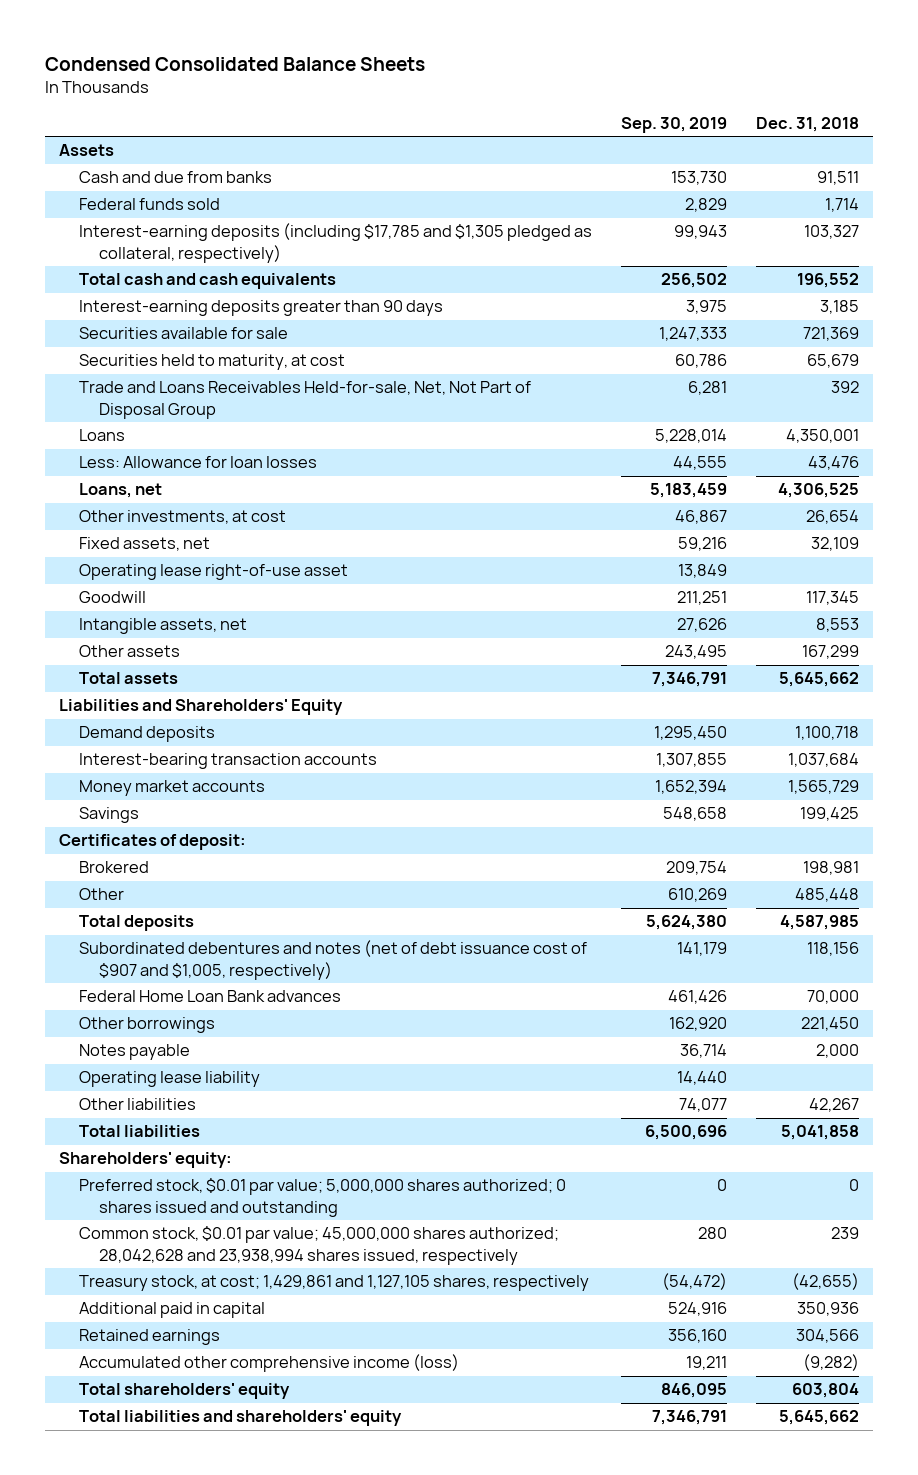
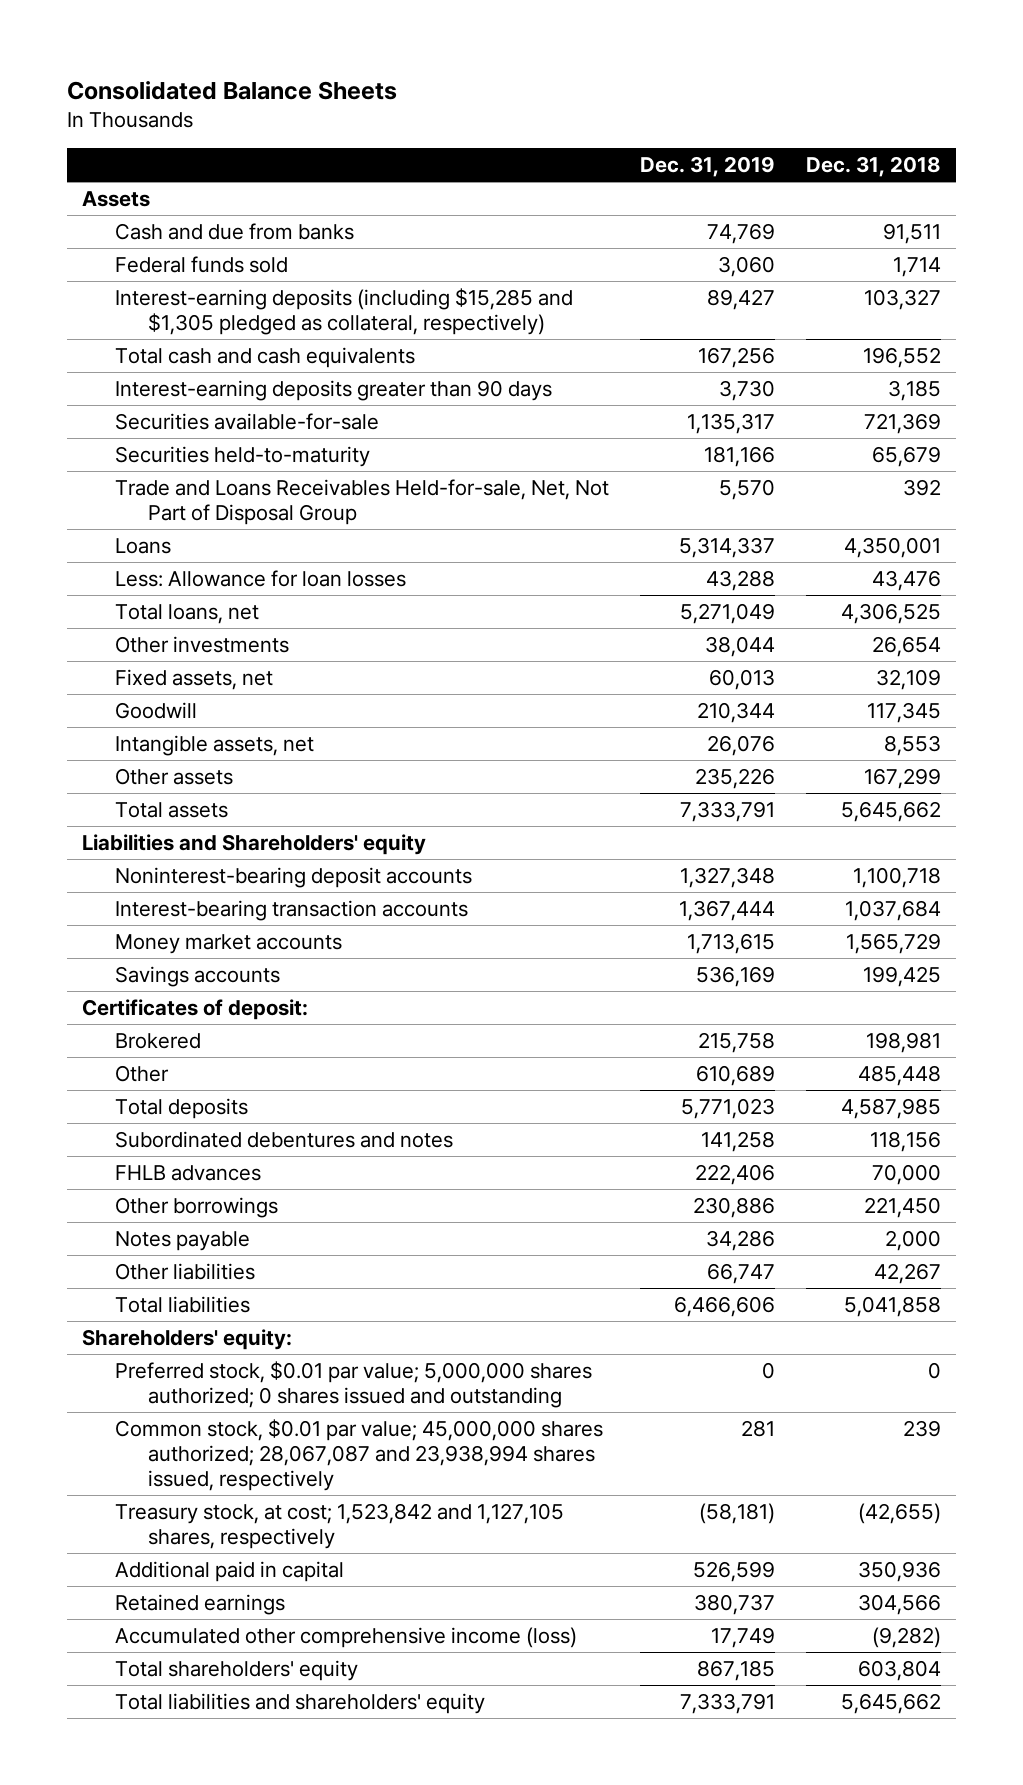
[45,56,426,71] Condensed Consolidated Balance Sheets -> [66,81,397,101] Consolidated Balance Sheets
[620,117,727,134] Sep. 30, 2019 -> none
none -> [640,156,776,178] Dec. 31, 2019
[79,223,593,263] Interest-earning deposits (including $17,785 and $1,305 pledged as collateral, respectively) -> [115,287,574,336] Interest-earning deposits (including $15,285 and $1,305 pledged as collateral, respectively)
[79,327,289,340] Securities available for sale -> [115,412,380,430] Securities available-for-sale
[79,354,346,371] Securities held to maturity, at cost -> [115,445,371,467] Securities held-to-maturity
[79,483,163,499] Loans, net -> [115,603,260,624] Total loans, net
[79,510,287,525] Other investments, at cost -> [115,635,290,653] Other investments
[79,564,349,581] Operating lease right-of-use asset -> none
[59,699,344,716] Liabilities and Shareholders' Equity -> [82,833,427,855] Liabilities and Shareholders' equity
[79,726,216,743] Demand deposits -> [115,866,473,888] Noninterest-bearing deposit accounts
[79,807,140,824] Savings -> [115,965,281,987] Savings accounts
[79,940,588,980] Subordinated debentures and notes (net of debt issuance cost of $907 and $1,005, respectively) -> [115,1130,454,1148] Subordinated debentures and notes
[79,990,342,1003] Federal Home Loan Bank advances -> [115,1164,262,1181] FHLB advances
[79,1071,261,1088] Operating lease liability -> none
[79,1226,560,1265] Common stock, $0.01 par value; 45,000,000 shares authorized; 28,042,628 and 23,938,994 shares issued, respectively -> [115,1418,604,1492] Common stock, $0.01 par value; 45,000,000 shares authorized; 28,067,087 and 23,938,994 shares issued, respectively
[79,1275,590,1292] Treasury stock, at cost; 1,429,861 and 1,127,105 shares, respectively -> [115,1502,565,1550] Treasury stock, at cost; 1,523,842 and 1,127,105 shares, respectively

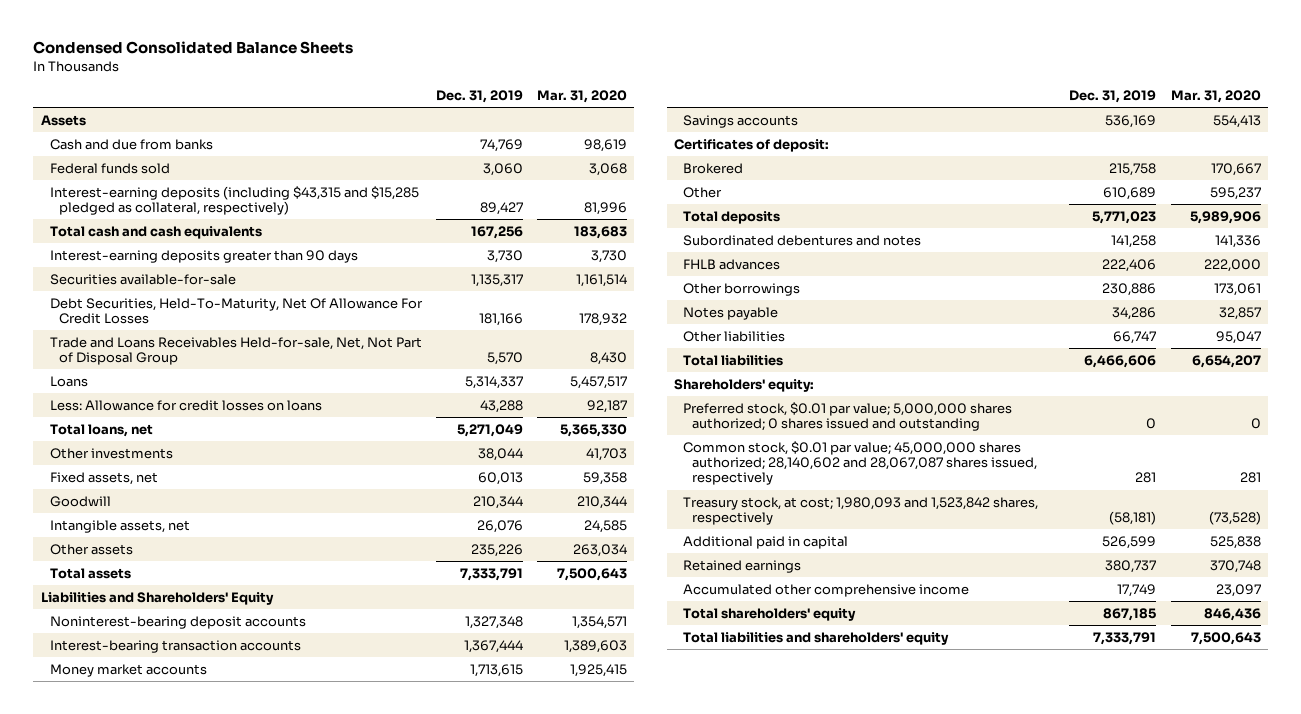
[66,81,397,101] Consolidated Balance Sheets -> [33,41,354,55] Condensed Consolidated Balance Sheets
[805,156,941,178] Dec. 31, 2018 -> none
none -> [537,90,628,104] Mar. 31, 2020
[115,287,574,336] Interest-earning deposits (including $15,285 and $1,305 pledged as collateral, respectively) -> [49,185,419,215] Interest-earning deposits (including $43,315 and $15,285 pledged as collateral, respectively)
[115,445,371,467] Securities held-to-maturity -> [49,297,423,324] Debt Securities, Held-To-Maturity, Net Of Allowance For Credit Losses
[115,569,407,587] Less: Allowance for loan losses -> [49,399,322,411] Less: Allowance for credit losses on loans
[82,833,427,855] Liabilities and Shareholders' equity -> [40,591,274,605] Liabilities and Shareholders' Equity
[115,1418,604,1492] Common stock, $0.01 par value; 45,000,000 shares authorized; 28,067,087 and 23,938,994 shares issued, respectively -> [683,440,1038,486] Common stock, $0.01 par value; 45,000,000 shares authorized; 28,140,602 and 28,067,087 shares issued, respectively
[115,1502,565,1550] Treasury stock, at cost; 1,523,842 and 1,127,105 shares, respectively -> [683,496,1039,525] Treasury stock, at cost; 1,980,093 and 1,523,842 shares, respectively
[115,1626,578,1648] Accumulated other comprehensive income (loss) -> [683,583,970,597] Accumulated other comprehensive income

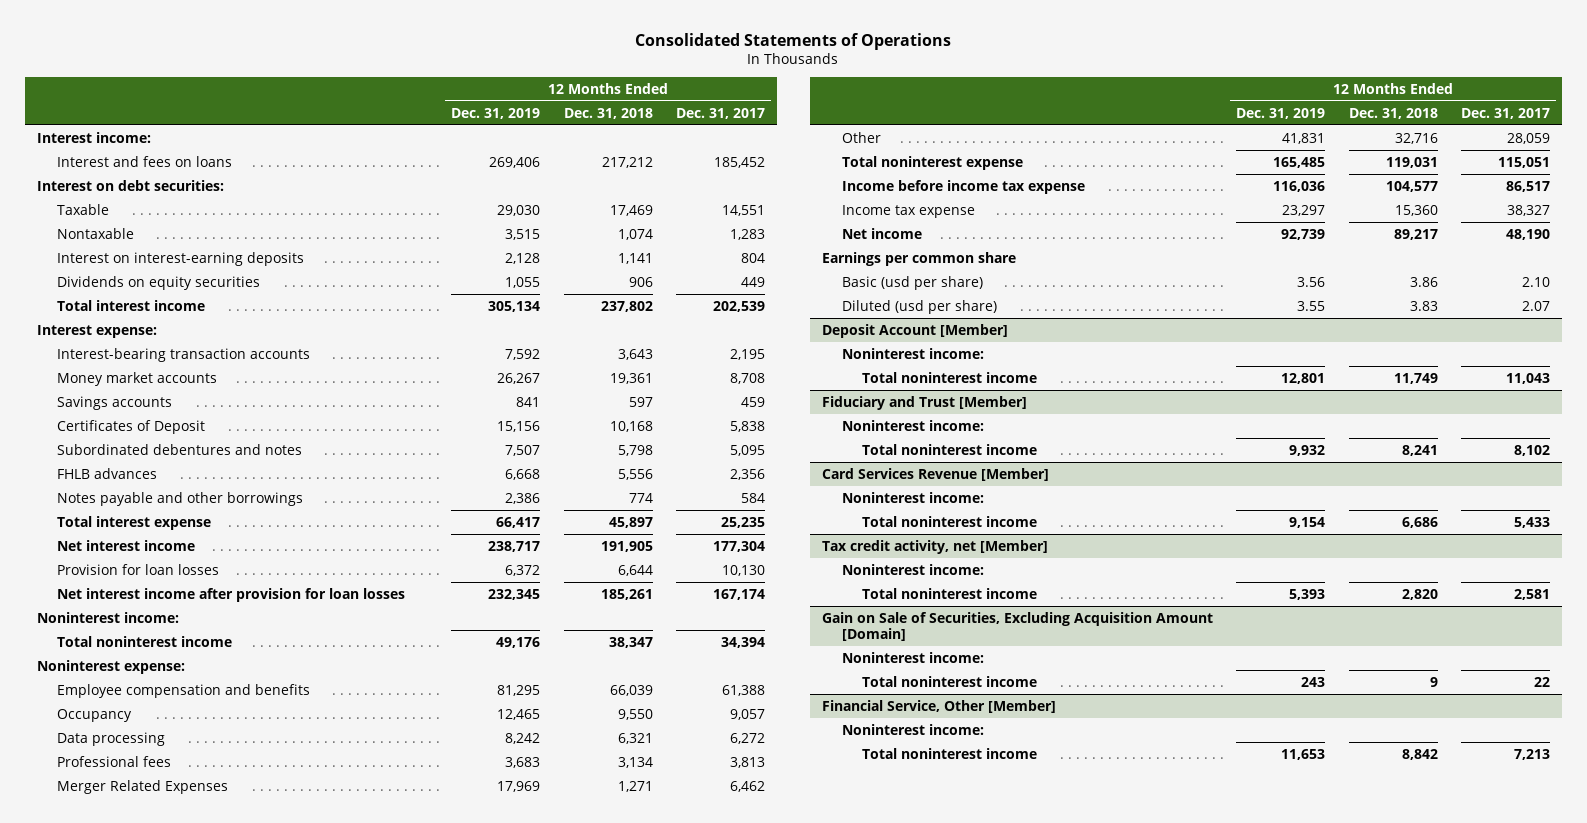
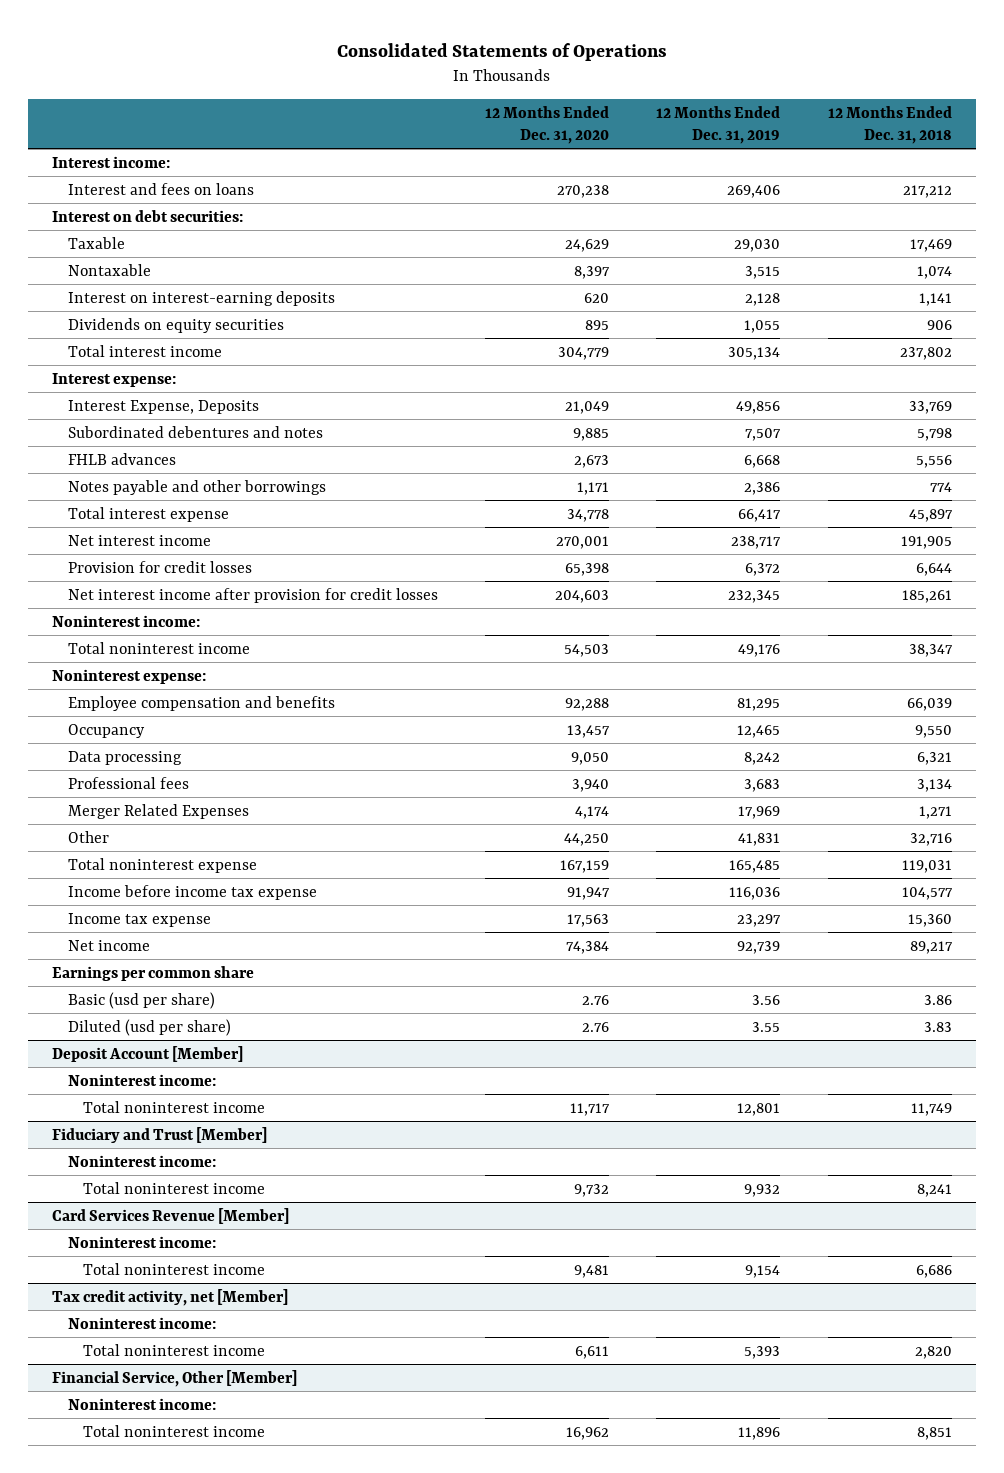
[676,107,766,119] Dec. 31, 2017 -> none
none -> [485,106,610,145] 12 Months Ended Dec. 31, 2020
[57,347,311,362] Interest-bearing transaction accounts -> none
[57,371,218,386] Money market accounts -> none
[57,395,173,410] Savings accounts -> none
[57,419,206,434] Certificates of Deposit -> none
none -> [67,399,259,414] Interest Expense, Deposits
[57,563,220,575] Provision for loan losses -> [67,560,252,573] Provision for credit losses
[57,587,406,602] Net interest income after provision for loan losses -> [67,587,438,603] Net interest income after provision for credit losses
[821,611,1213,641] Gain on Sale of Securities, Excluding Acquisition Amount [Domain] -> none
[842,651,985,663] Noninterest income: -> none
[862,675,1038,687] Total noninterest income -> none
[1281,748,1326,760] 11,653 -> [738,1426,781,1440] 11,896
[1401,748,1438,760] 8,842 -> [916,1426,952,1440] 8,851

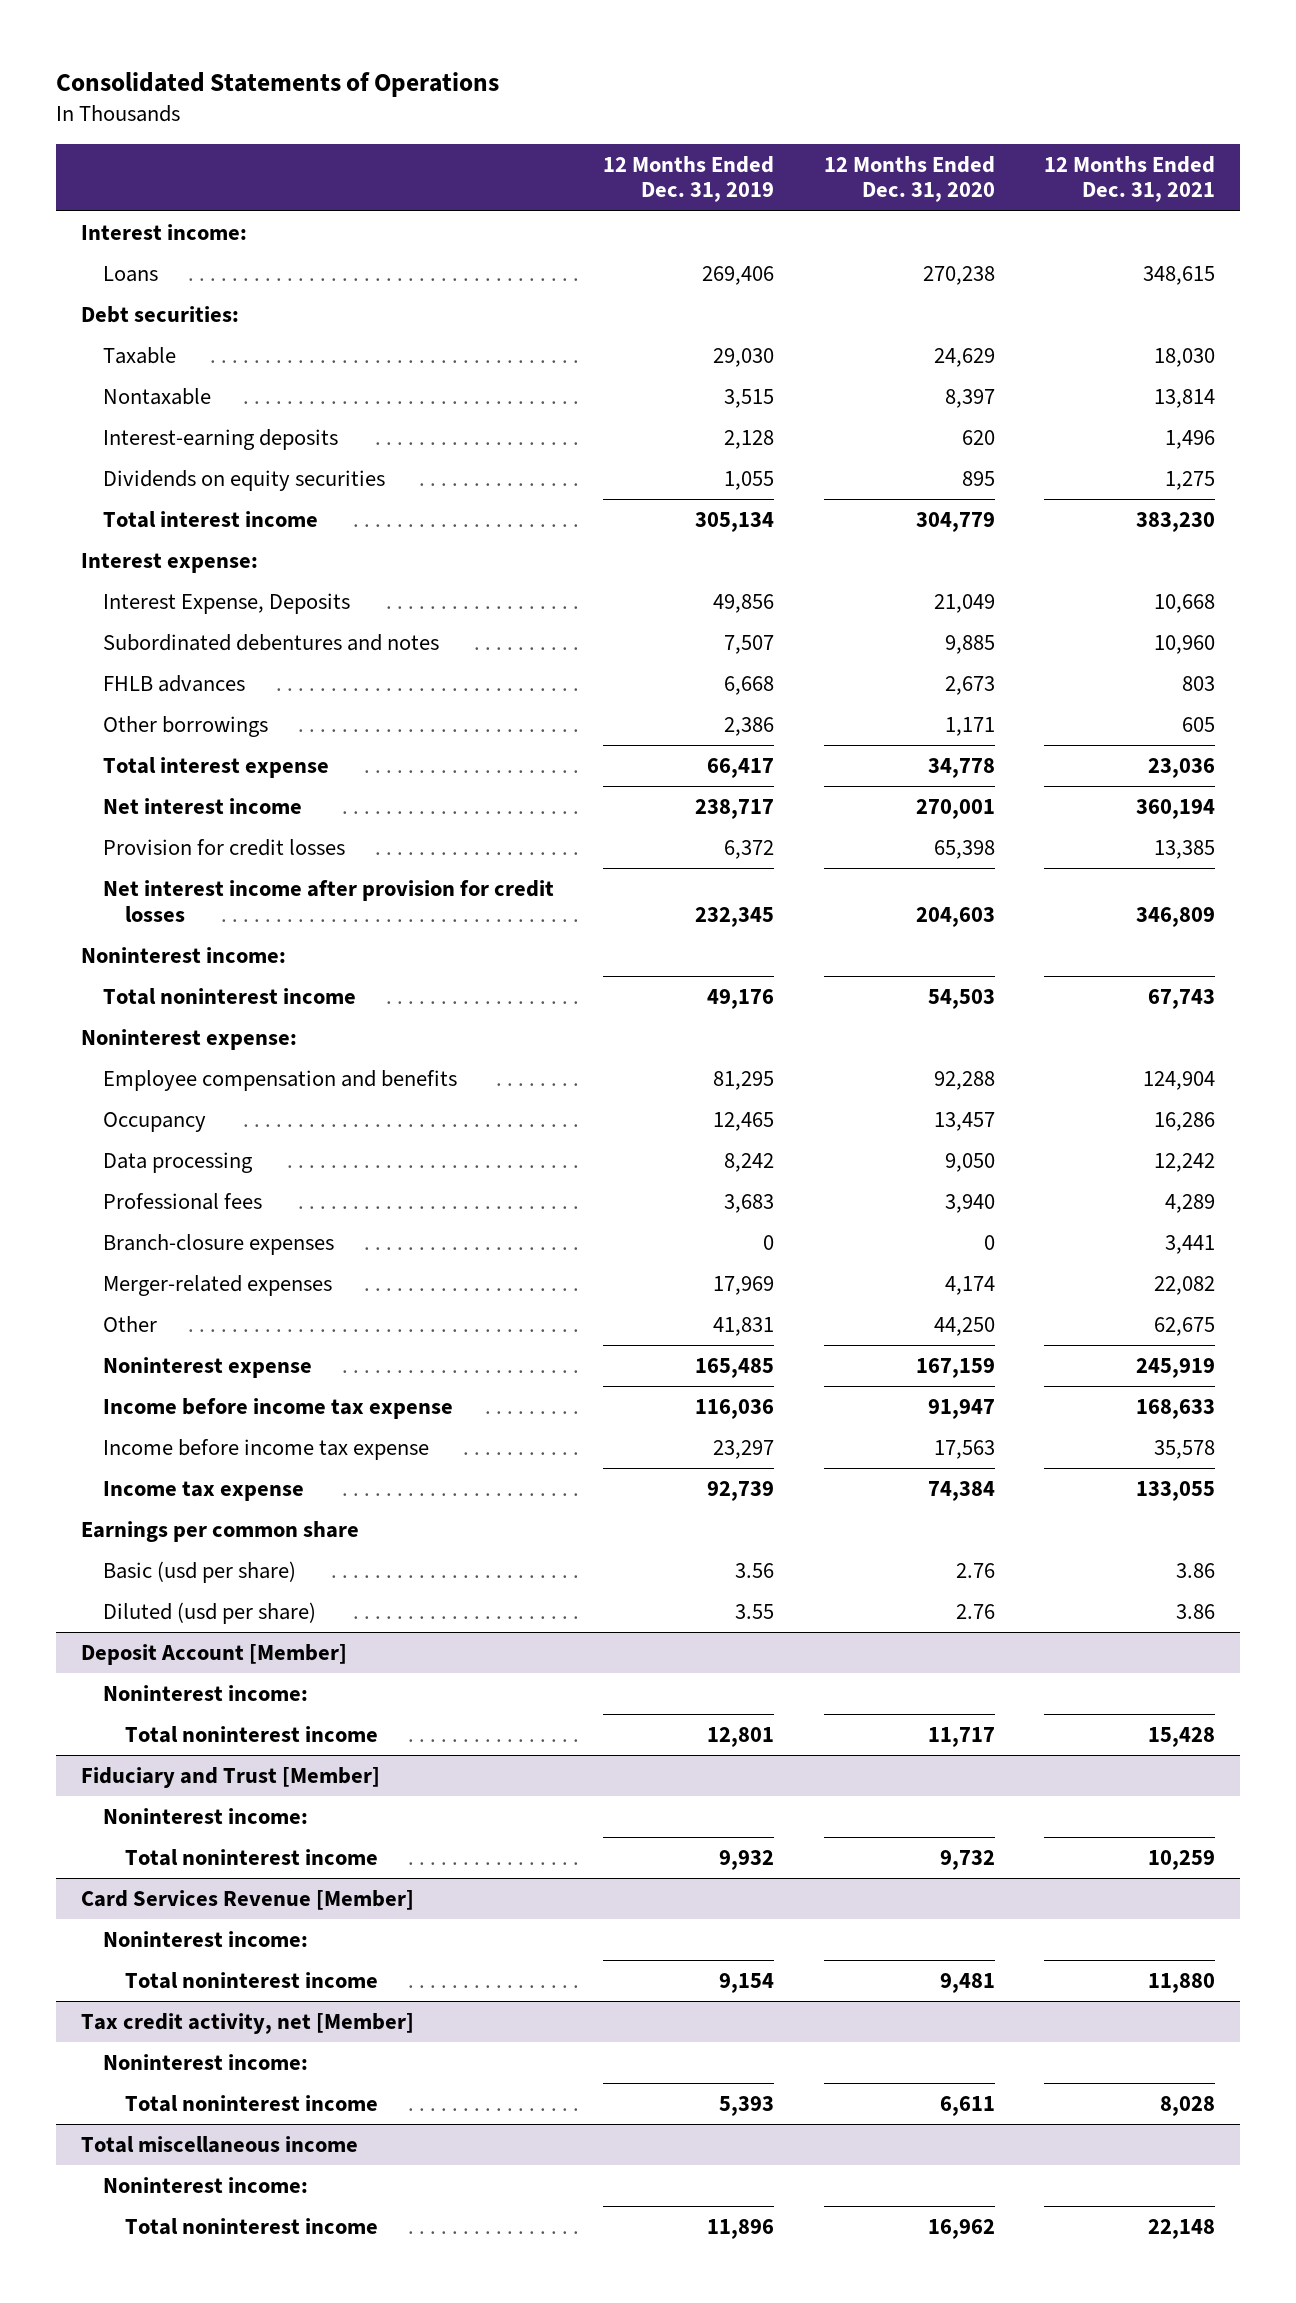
[827,106,952,145] 12 Months Ended Dec. 31, 2018 -> none
none -> [1043,155,1215,203] 12 Months Ended Dec. 31, 2021
[67,182,254,195] Interest and fees on loans -> [102,265,158,282] Loans
[52,209,244,222] Interest on debt securities: -> [81,305,240,323] Debt securities:
[67,290,335,306] Interest on interest-earning deposits -> [102,428,338,450] Interest-earning deposits
[67,479,326,495] Notes payable and other borrowings -> [102,715,268,737] Other borrowings
none -> [102,1233,334,1255] Branch-closure expenses
[67,803,249,819] Merger Related Expenses -> [102,1274,332,1296] Merger-related expenses
[67,857,257,873] Total noninterest expense -> [102,1356,312,1378] Noninterest expense
[67,939,150,951] Net income -> none
none -> [102,1438,429,1460] Income before income tax expense
[567,913,610,927] 17,563 -> [927,1480,995,1501] 74,384
[737,913,782,927] 23,297 -> [707,1480,775,1501] 92,739
[52,1369,298,1387] Financial Service, Other [Member] -> [81,2135,359,2153] Total miscellaneous income

